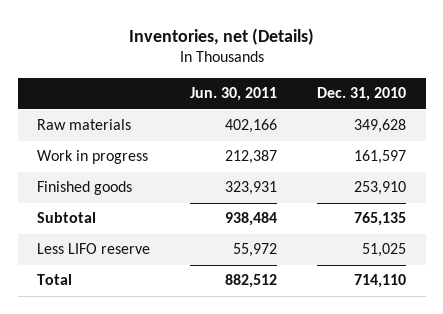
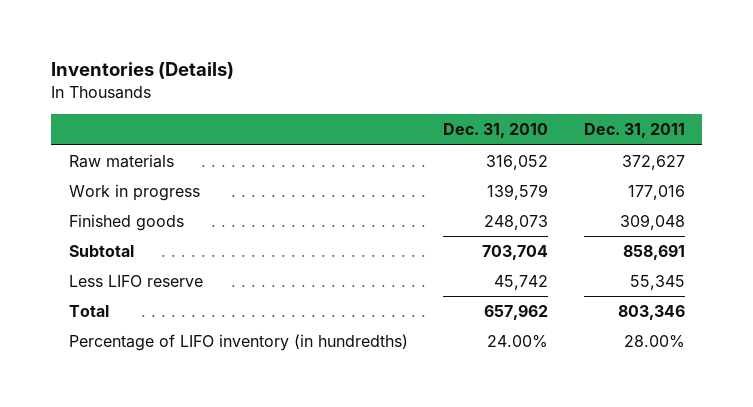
[128,27,314,45] Inventories, net (Details) -> [51,62,235,80] Inventories (Details)
[190,87,278,102] Jun. 30, 2011 -> none
none -> [583,123,685,139] Dec. 31, 2011
[353,119,406,134] 349,628 -> [486,155,549,171] 316,052
[353,150,406,165] 161,597 -> [487,184,549,201] 139,579
[353,181,406,196] 253,910 -> [484,215,549,231] 248,073
[353,212,406,227] 765,135 -> [482,245,549,261] 703,704
[361,243,406,258] 51,025 -> [494,275,549,291] 45,742
[353,274,406,289] 714,110 -> [484,304,549,321] 657,962
none -> [68,334,408,352] Percentage of LIFO inventory (in hundredths)

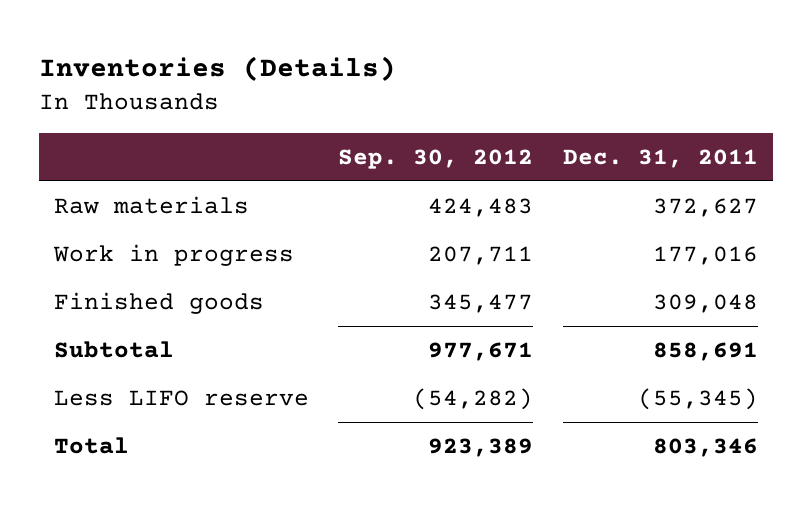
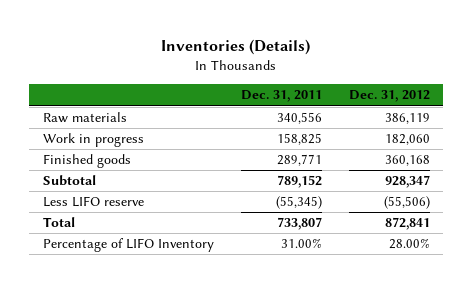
[338,149,534,170] Sep. 30, 2012 -> none
none -> [348,90,430,103] Dec. 31, 2012
[653,197,759,217] 372,627 -> [276,112,322,125] 340,556
[653,245,759,265] 177,016 -> [276,133,322,146] 158,825
[653,293,759,313] 309,048 -> [276,154,322,167] 289,771
[653,341,759,361] 858,691 -> [276,175,322,189] 789,152
[653,437,759,457] 803,346 -> [276,217,322,231] 733,807
none -> [42,238,214,253] Percentage of LIFO Inventory

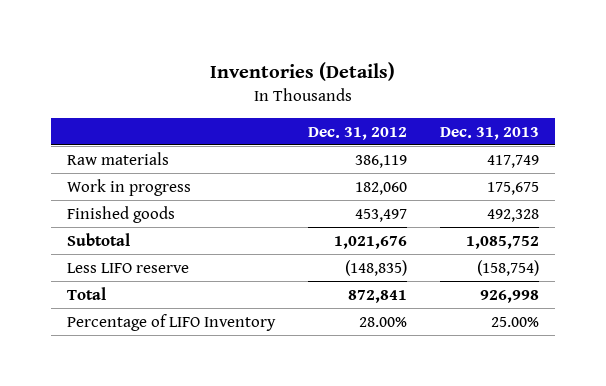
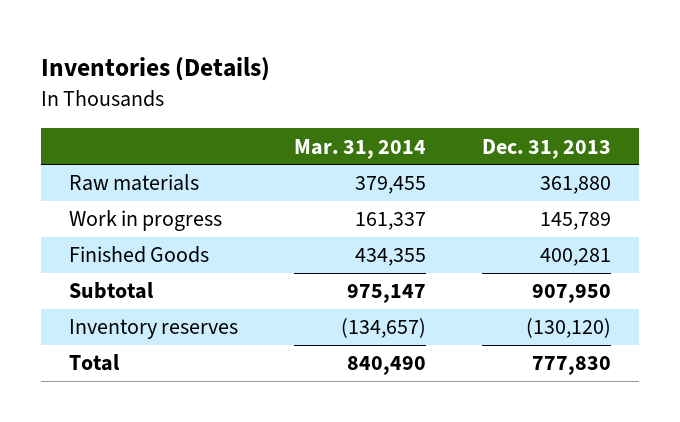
[308,126,408,140] Dec. 31, 2012 -> none
none -> [294,138,427,159] Mar. 31, 2014
[67,262,190,273] Less LIFO reserve -> none
[67,313,277,331] Percentage of LIFO Inventory -> none
[486,154,539,168] 417,749 -> [540,176,612,195] 361,880
[486,181,539,195] 175,675 -> [540,212,612,231] 145,789
[67,205,176,223] Finished goods -> [69,246,210,264] Finished Goods
[486,208,539,222] 492,328 -> [540,248,612,267] 400,281
[465,235,539,249] 1,085,752 -> [532,284,612,304] 907,950
none -> [69,319,239,340] Inventory reserves
[479,289,539,303] 926,998 -> [532,356,612,376] 777,830

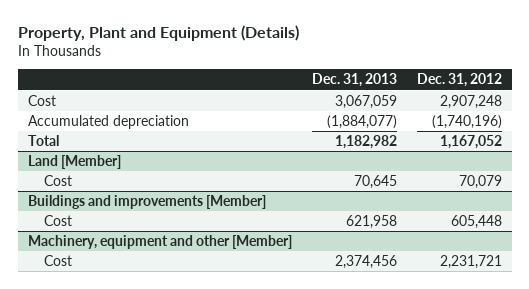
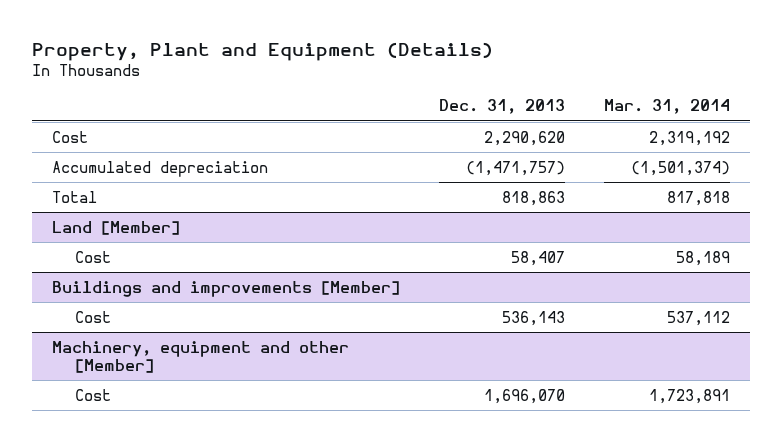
[416,73,502,88] Dec. 31, 2012 -> none
none -> [604,99,731,115] Mar. 31, 2014
[334,94,397,109] 3,067,059 -> [484,130,566,146] 2,290,620
[326,114,397,129] (1,884,077) -> [466,160,566,176] (1,471,757)
[334,134,397,149] 1,182,982 -> [502,190,566,206] 818,863
[353,174,397,189] 70,645 -> [511,250,566,266] 58,407
[345,214,397,229] 621,958 -> [502,310,566,326] 536,143
[334,254,397,269] 2,374,456 -> [484,388,566,404] 1,696,070

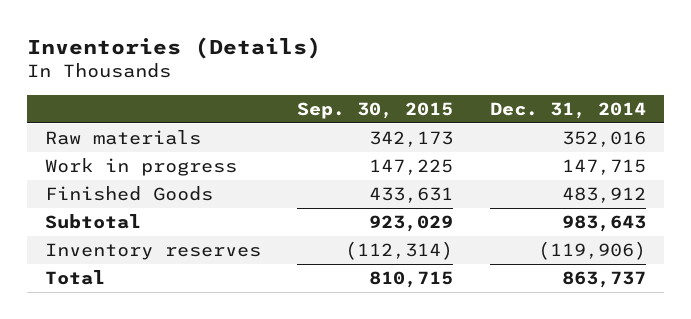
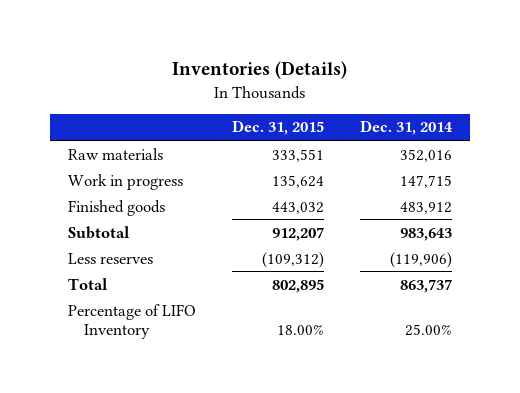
[297,102,454,120] Sep. 30, 2015 -> none
none -> [232,120,325,136] Dec. 31, 2015
[44,186,213,202] Finished Goods -> [68,199,166,216] Finished goods
[44,243,261,261] Inventory reserves -> [68,252,154,264] Less reserves
none -> [68,303,197,340] Percentage of LIFO Inventory

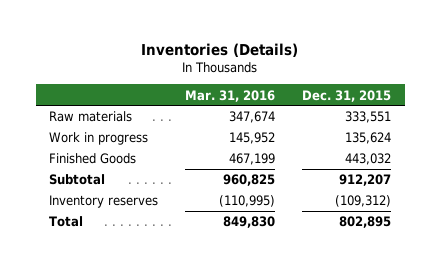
[360,120,454,136] Dec. 31, 2014 -> none
none -> [185,89,276,102] Mar. 31, 2016
[68,199,166,216] Finished goods -> [49,153,137,165] Finished Goods
[68,252,154,264] Less reserves -> [49,195,159,209] Inventory reserves
[68,303,197,340] Percentage of LIFO Inventory -> none

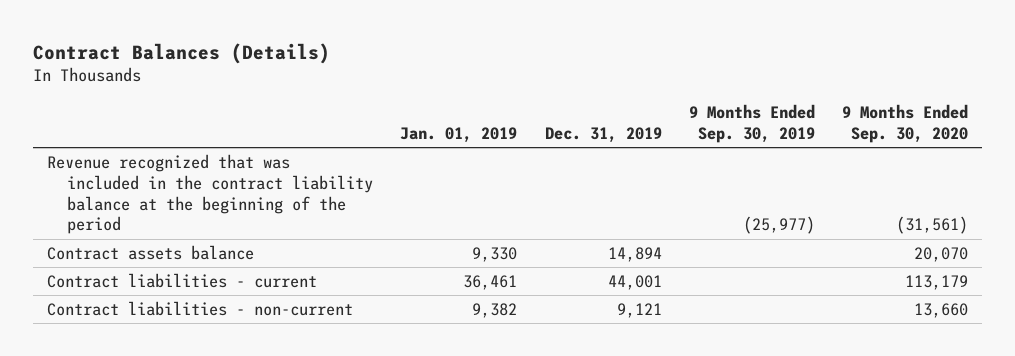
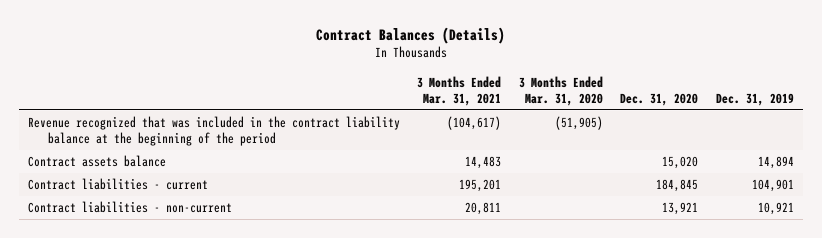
[400,126,518,143] Jan. 01, 2019 -> none
[688,104,815,143] 9 Months Ended Sep. 30, 2019 -> none
[842,104,969,143] 9 Months Ended Sep. 30, 2020 -> none
none -> [417,75,502,106] 3 Months Ended Mar. 31, 2021
none -> [518,75,603,106] 3 Months Ended Mar. 31, 2020
none -> [620,92,699,106] Dec. 31, 2020
[607,275,662,291] 44,001 -> [751,179,794,193] 104,901
[616,303,662,319] 9,121 -> [757,202,794,216] 10,921

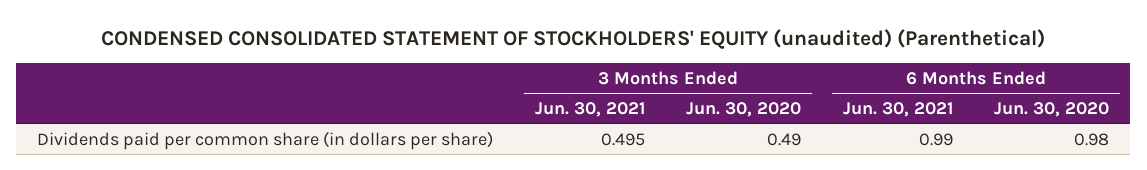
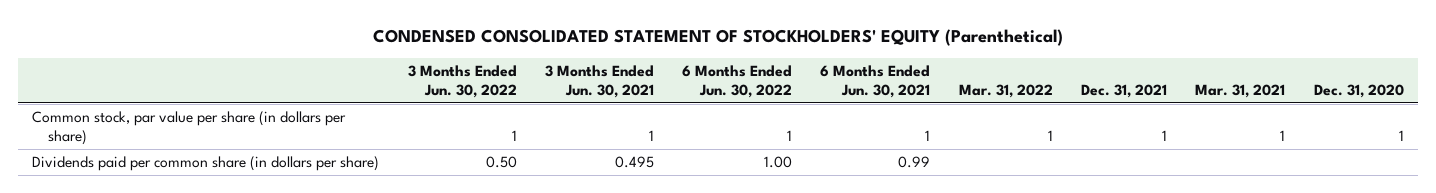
[101,28,1046,49] CONDENSED CONSOLIDATED STATEMENT OF STOCKHOLDERS' EQUITY (unaudited) (Parenthetical) -> [372,29,1063,47] CONDENSED CONSOLIDATED STATEMENT OF STOCKHOLDERS' EQUITY (Parenthetical)
[686,101,802,117] Jun. 30, 2020 -> none
[994,101,1110,117] Jun. 30, 2020 -> none
none -> [407,65,517,98] 3 Months Ended Jun. 30, 2022
none -> [682,65,793,98] 6 Months Ended Jun. 30, 2022
none -> [958,83,1053,98] Mar. 31, 2022
none -> [1081,83,1168,98] Dec. 31, 2021
none -> [1195,83,1286,98] Mar. 31, 2021
none -> [1313,83,1404,98] Dec. 31, 2020
none -> [32,111,347,145] Common stock, par value per share (in dollars per share)

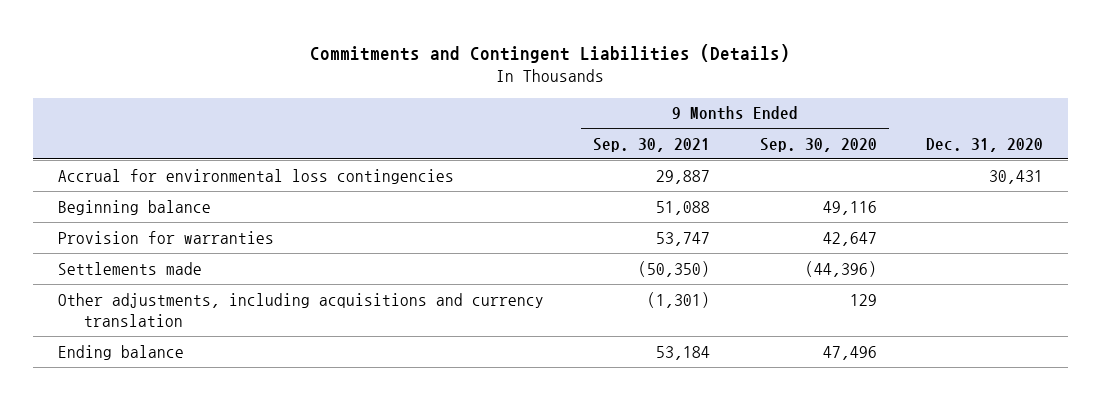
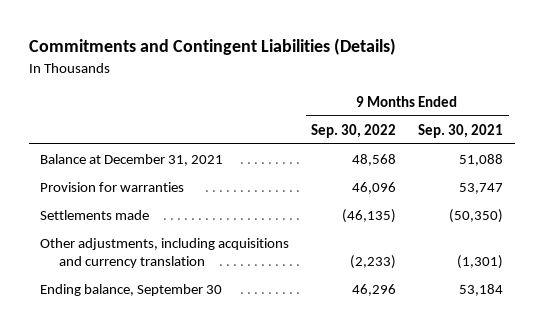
[759,137,877,152] Sep. 30, 2020 -> none
[925,137,1043,152] Dec. 31, 2020 -> none
none -> [311,123,397,138] Sep. 30, 2022
[57,168,454,184] Accrual for environmental loss contingencies -> none
[57,199,211,215] Beginning balance -> [39,153,223,166] Balance at December 31, 2021
[57,344,184,360] Ending balance -> [39,283,222,296] Ending balance, September 30

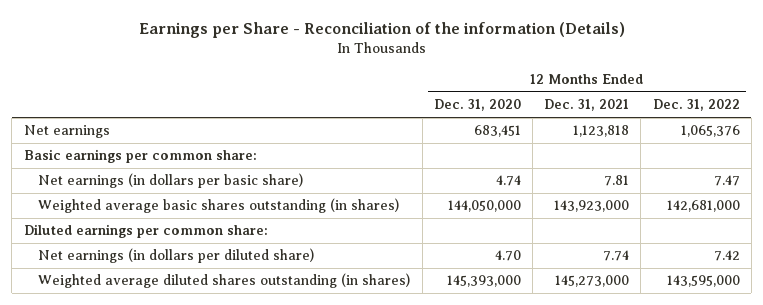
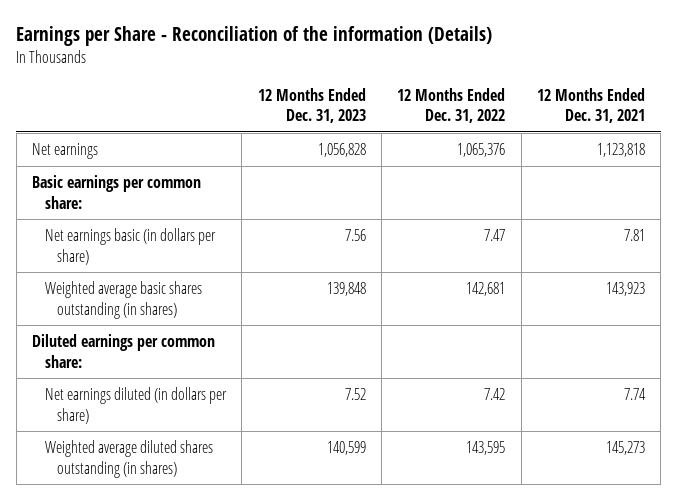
[433,99,521,112] Dec. 31, 2020 -> none
none -> [257,87,366,124] 12 Months Ended Dec. 31, 2023
[38,173,304,189] Net earnings (in dollars per basic share) -> [44,228,216,265] Net earnings basic (in dollars per share)
[554,200,630,213] 143,923,000 -> [606,282,646,297] 143,923
[666,200,740,213] 142,681,000 -> [466,282,506,297] 142,681
[38,248,315,264] Net earnings (in dollars per diluted share) -> [44,387,227,424] Net earnings diluted (in dollars per share)
[555,275,630,288] 145,273,000 -> [606,441,646,456] 145,273
[666,275,740,288] 143,595,000 -> [466,441,506,456] 143,595

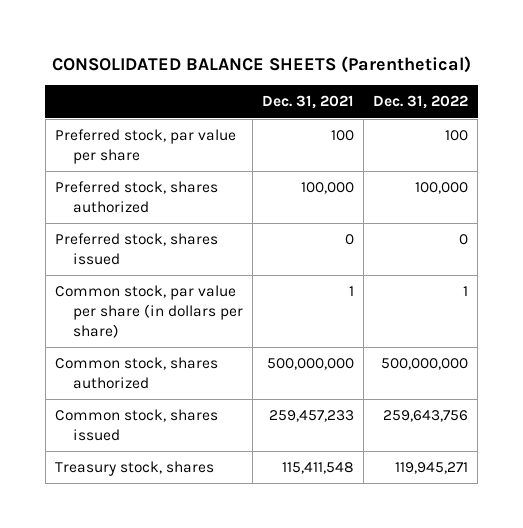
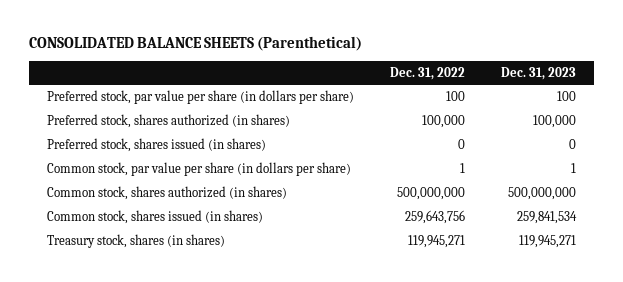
[261,95,354,110] Dec. 31, 2021 -> none
none -> [501,66,577,80] Dec. 31, 2023
[55,129,237,164] Preferred stock, par value per share -> [46,90,354,105] Preferred stock, par value per share (in dollars per share)
[55,181,219,213] Preferred stock, shares authorized -> [46,114,290,129] Preferred stock, shares authorized (in shares)
[55,233,219,265] Preferred stock, shares issued -> [46,138,266,153] Preferred stock, shares issued (in shares)
[55,357,219,389] Common stock, shares authorized -> [46,186,287,201] Common stock, shares authorized (in shares)
[55,409,219,441] Common stock, shares issued -> [46,210,263,225] Common stock, shares issued (in shares)
[55,461,215,477] Treasury stock, shares -> [46,234,225,249] Treasury stock, shares (in shares)

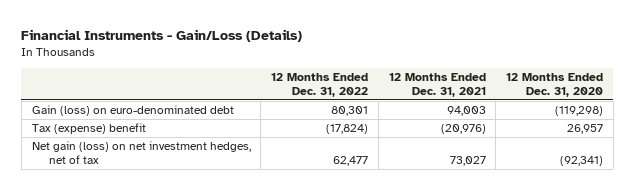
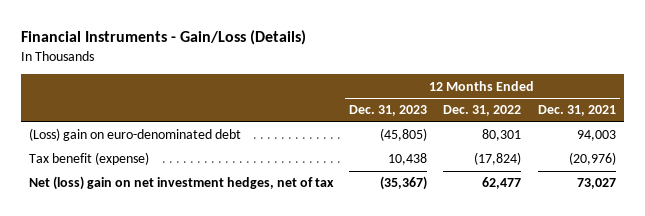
[505,72,603,98] 12 Months Ended Dec. 31, 2020 -> none
none -> [349,105,428,117] Dec. 31, 2023
[31,105,234,117] Gain (loss) on euro-denominated debt -> [29,128,242,142] (Loss) gain on euro-denominated debt
[31,123,146,135] Tax (expense) benefit -> [29,152,150,166] Tax benefit (expense)
[31,141,251,165] Net gain (loss) on net investment hedges, net of tax -> [29,176,335,191] Net (loss) gain on net investment hedges, net of tax

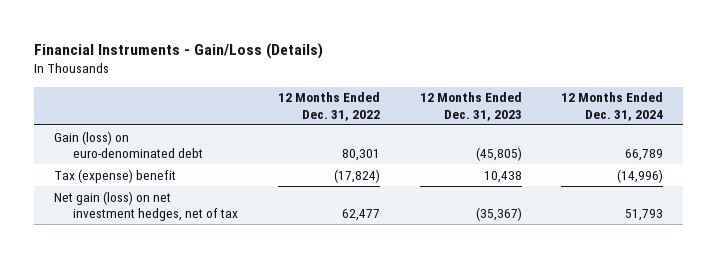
[537,105,616,117] Dec. 31, 2021 -> none
none -> [561,92,664,121] 12 Months Ended Dec. 31, 2024
[29,128,242,142] (Loss) gain on euro-denominated debt -> [54,130,204,159] Gain (loss) on euro-denominated debt
[29,152,150,166] Tax benefit (expense) -> [54,168,177,183] Tax (expense) benefit
[29,176,335,191] Net (loss) gain on net investment hedges, net of tax -> [54,190,239,222] Net gain (loss) on net investment hedges, net of tax

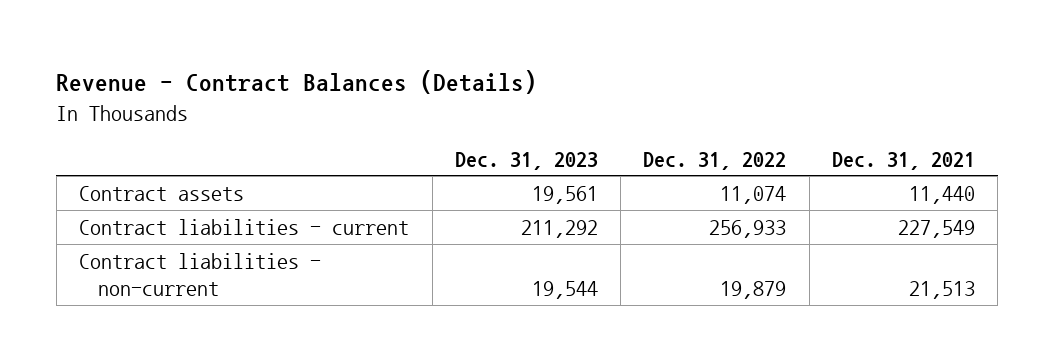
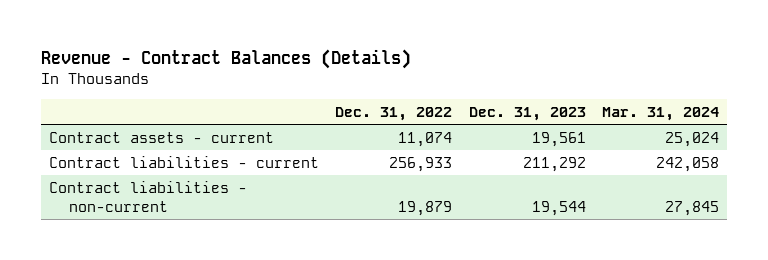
[831,151,975,170] Dec. 31, 2021 -> none
none -> [601,106,719,121] Mar. 31, 2024
[79,185,245,201] Contract assets -> [49,131,275,143] Contract assets - current

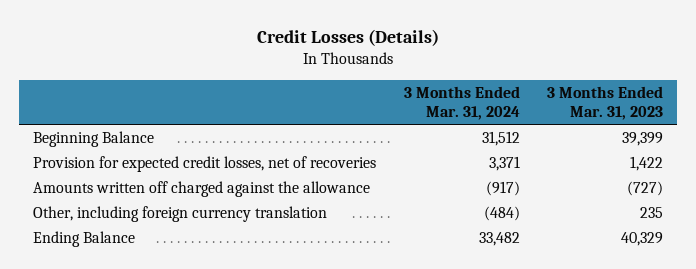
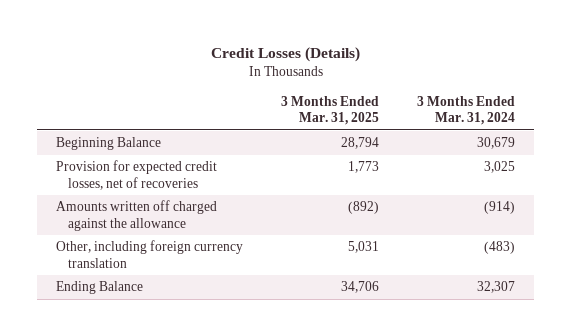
[547,85,664,121] 3 Months Ended Mar. 31, 2023 -> none
none -> [281,95,380,126] 3 Months Ended Mar. 31, 2025
[481,130,520,146] 31,512 -> [477,137,516,150] 30,679
[488,155,520,171] 3,371 -> [484,161,516,174] 3,025
[485,180,520,196] (917) -> [484,201,516,215] (914)
[483,205,520,221] (484) -> [484,241,516,255] (483)
[478,231,520,246] 33,482 -> [477,281,516,294] 32,307

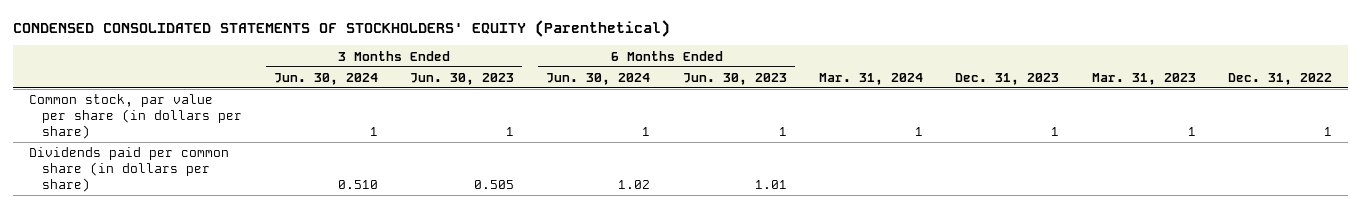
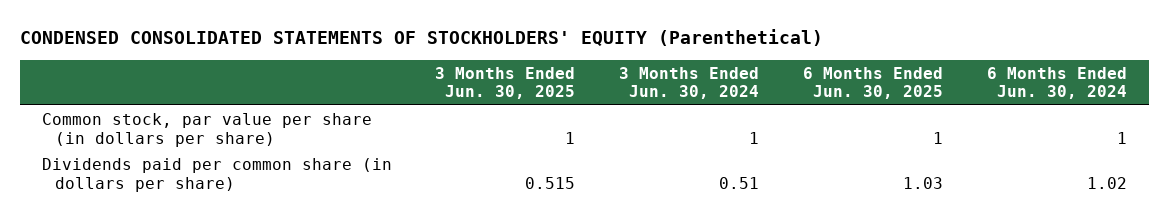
[410,72,515,85] Jun. 30, 2023 -> none
[682,72,787,85] Jun. 30, 2023 -> none
[819,72,924,85] Mar. 31, 2024 -> none
[955,72,1060,85] Dec. 31, 2023 -> none
[1091,72,1196,85] Mar. 31, 2023 -> none
[1227,72,1332,85] Dec. 31, 2022 -> none
none -> [435,66,576,100] 3 Months Ended Jun. 30, 2025
none -> [803,66,944,100] 6 Months Ended Jun. 30, 2025
[337,179,378,189] 0.510 -> [719,176,760,189] 0.51

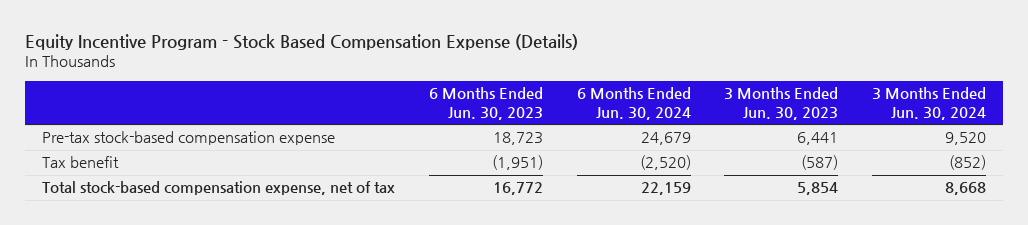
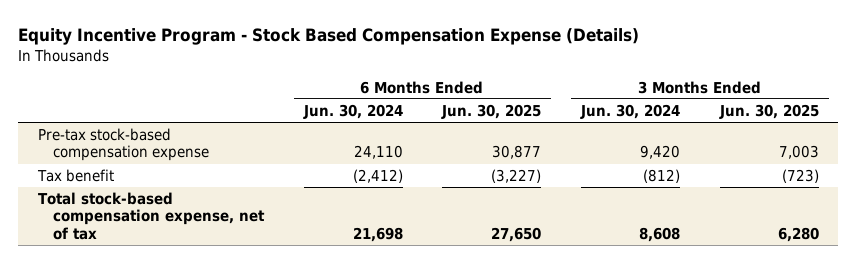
[428,87,543,121] 6 Months Ended Jun. 30, 2023 -> none
[724,87,839,121] 3 Months Ended Jun. 30, 2023 -> none
none -> [441,104,542,120] Jun. 30, 2025
none -> [718,104,819,120] Jun. 30, 2025
[640,132,691,146] 24,679 -> [353,145,403,160] 24,110
[945,132,987,146] 9,520 -> [639,145,680,160] 9,420
[639,155,691,171] (2,520) -> [352,169,403,184] (2,412)
[949,155,987,171] (852) -> [642,169,680,184] (812)
[640,182,691,196] 22,159 -> [352,226,403,242] 21,698
[945,182,987,196] 8,668 -> [638,226,680,242] 8,608

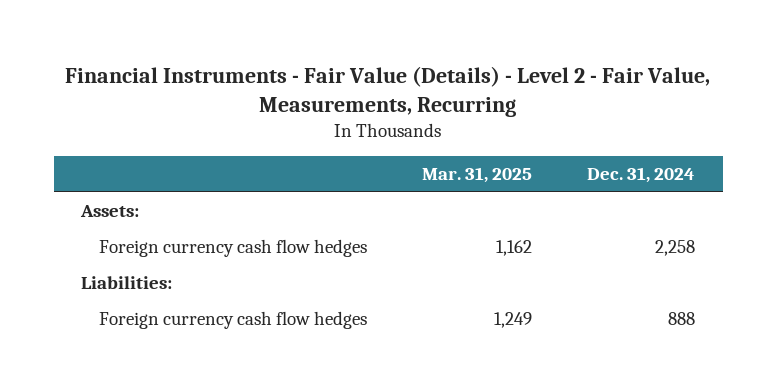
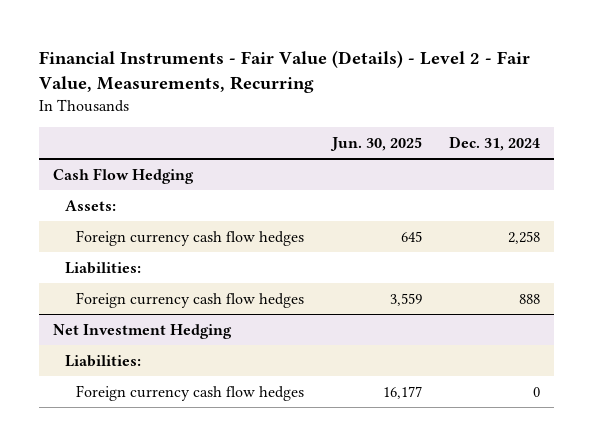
[422,167,533,184] Mar. 31, 2025 -> none
none -> [329,136,422,151] Jun. 30, 2025
none -> [52,167,194,184] Cash Flow Hedging
none -> [52,323,232,339] Net Investment Hedging
none -> [64,354,141,367] Liabilities:
none -> [76,384,305,401] Foreign currency cash flow hedges

